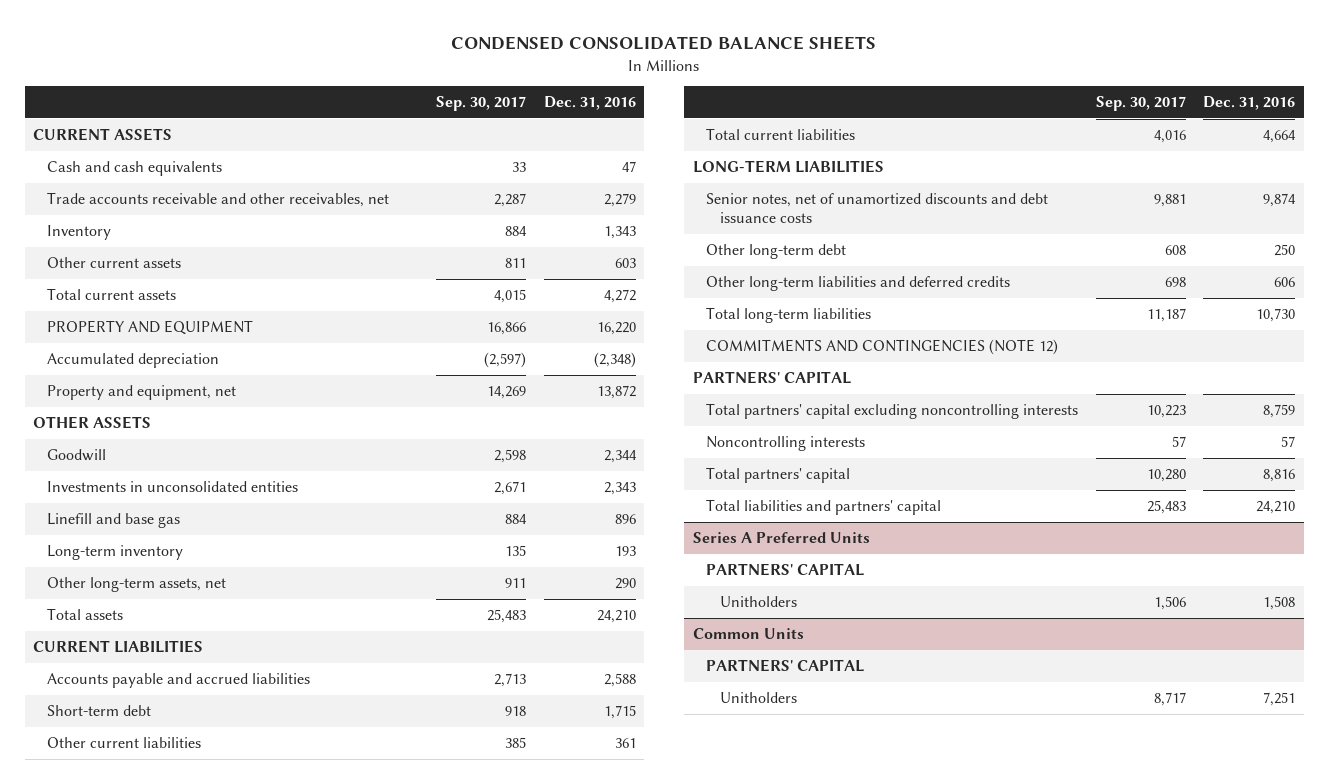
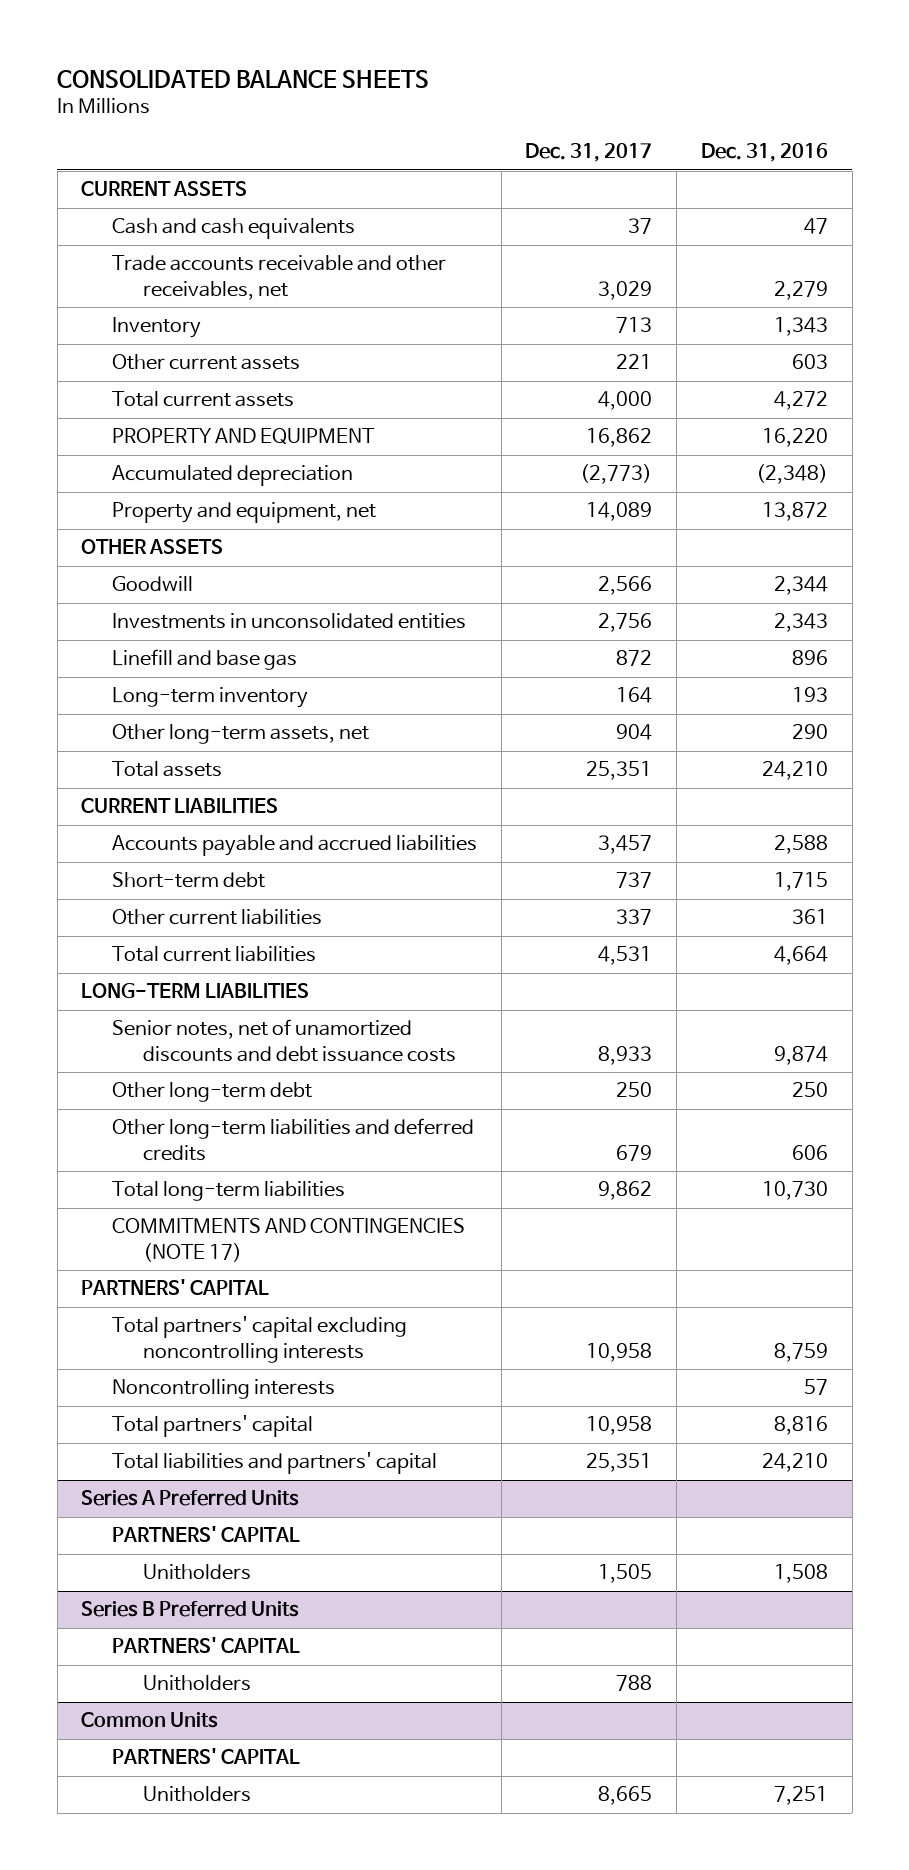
[451,36,877,51] CONDENSED CONSOLIDATED BALANCE SHEETS -> [57,70,430,89] CONSOLIDATED BALANCE SHEETS
[436,96,527,112] Sep. 30, 2017 -> none
none -> [525,143,653,163] Dec. 31, 2017
[706,338,1059,355] COMMITMENTS AND CONTINGENCIES (NOTE 12) -> [111,1218,465,1262] COMMITMENTS AND CONTINGENCIES (NOTE 17)
none -> [81,1601,300,1618] Series B Preferred Units
none -> [111,1637,300,1654] PARTNERS' CAPITAL
none -> [142,1675,251,1692] Unitholders

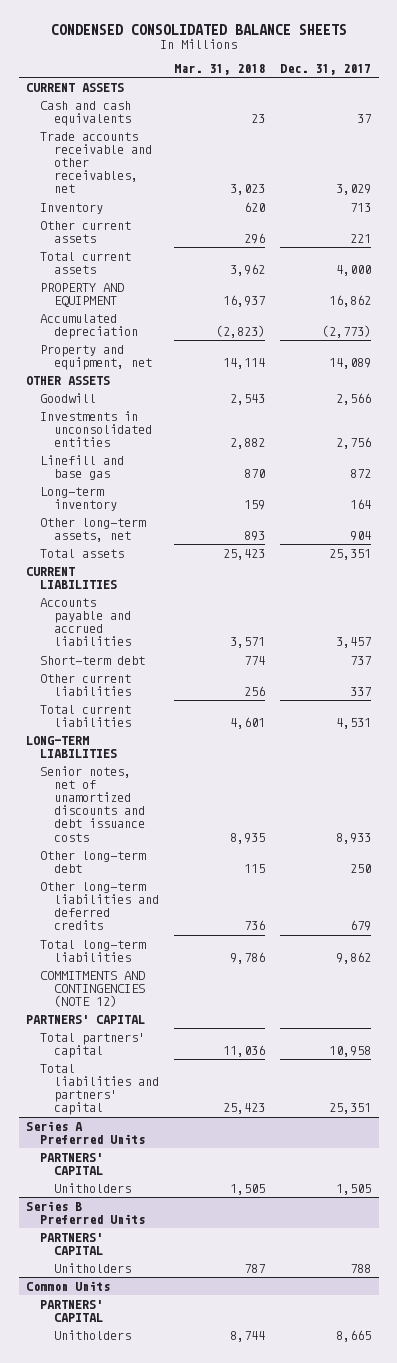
[57,70,430,89] CONSOLIDATED BALANCE SHEETS -> [50,23,347,35] CONDENSED CONSOLIDATED BALANCE SHEETS
[700,143,828,163] Dec. 31, 2016 -> none
none -> [174,63,266,75] Mar. 31, 2018
[111,1218,465,1262] COMMITMENTS AND CONTINGENCIES (NOTE 17) -> [40,970,146,1008] COMMITMENTS AND CONTINGENCIES (NOTE 12)
[111,1316,407,1363] Total partners' capital excluding noncontrolling interests -> none
[111,1379,335,1400] Noncontrolling interests -> none

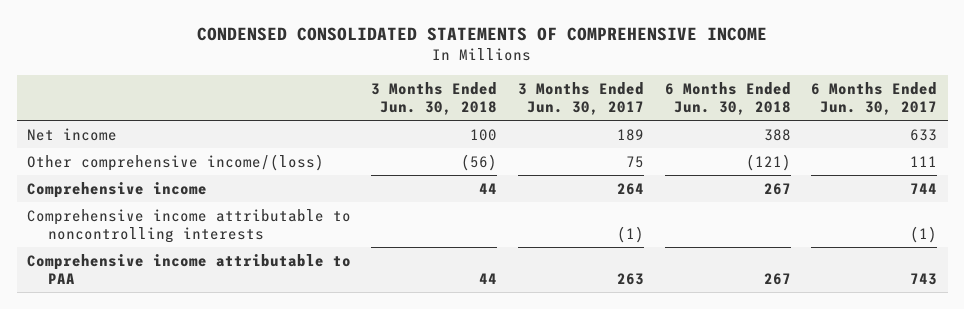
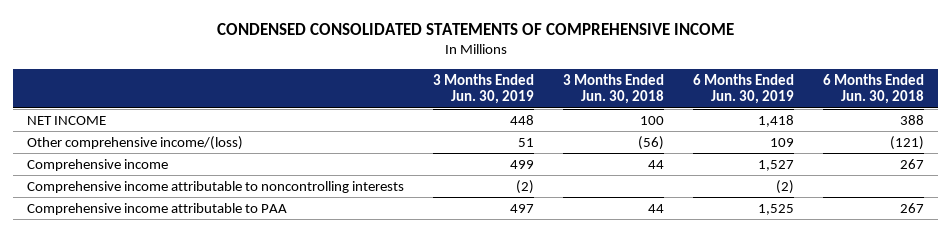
[518,82,645,116] 3 Months Ended Jun. 30, 2017 -> none
[811,82,938,116] 6 Months Ended Jun. 30, 2017 -> none
none -> [433,73,535,105] 3 Months Ended Jun. 30, 2019
none -> [693,73,795,105] 6 Months Ended Jun. 30, 2019
[26,127,117,141] Net income -> [27,115,107,125] NET INCOME

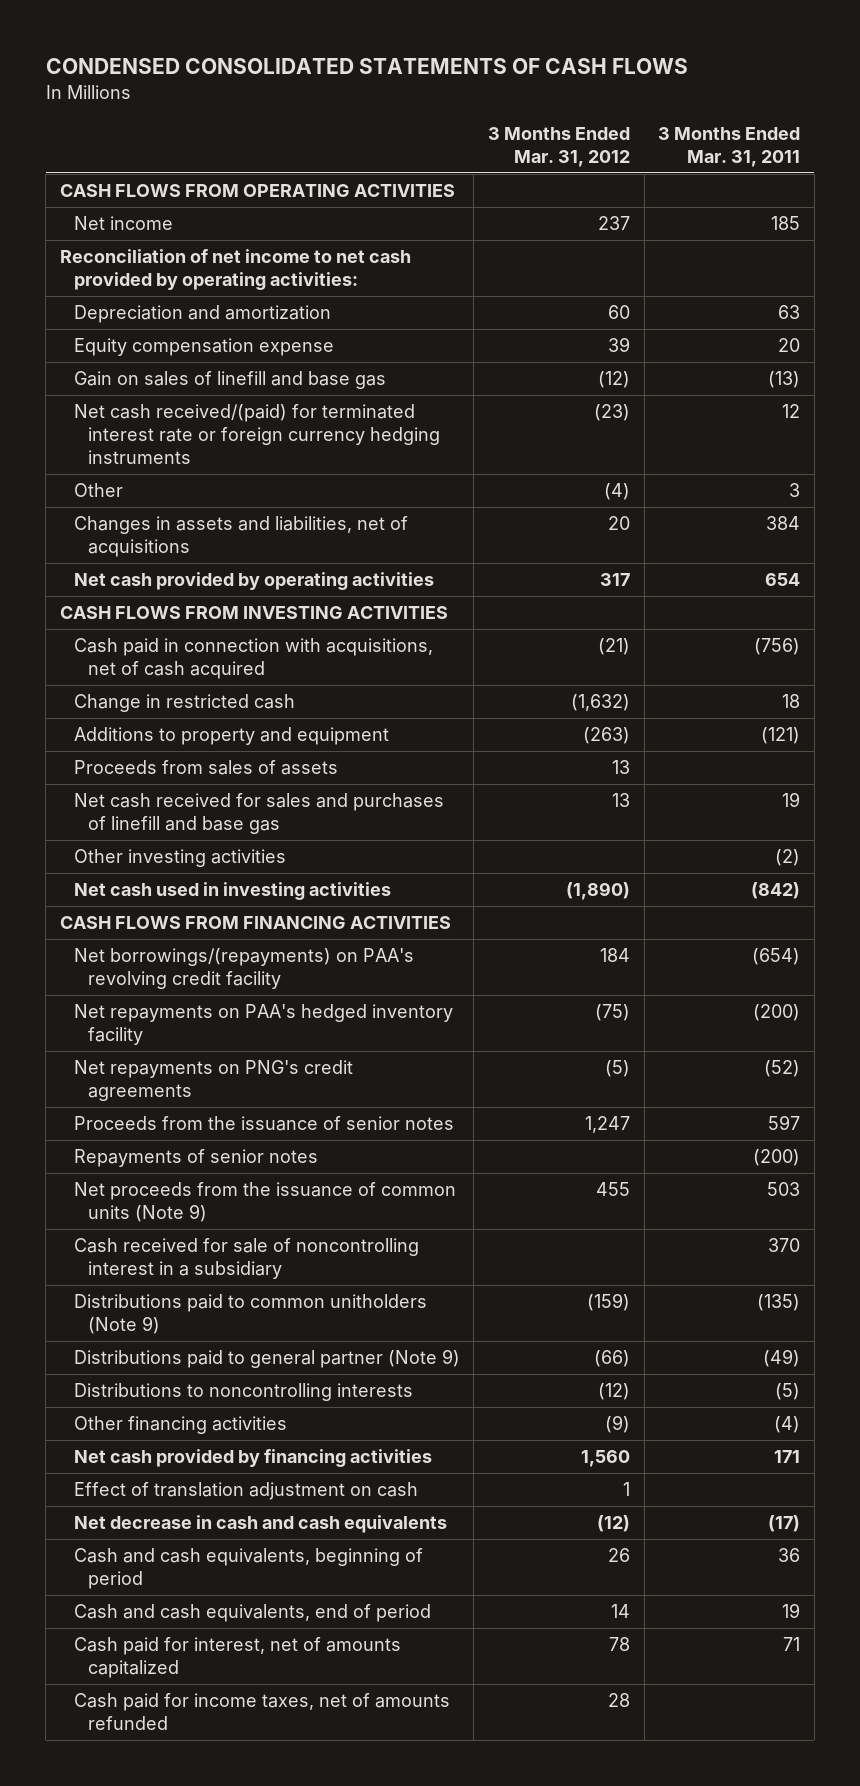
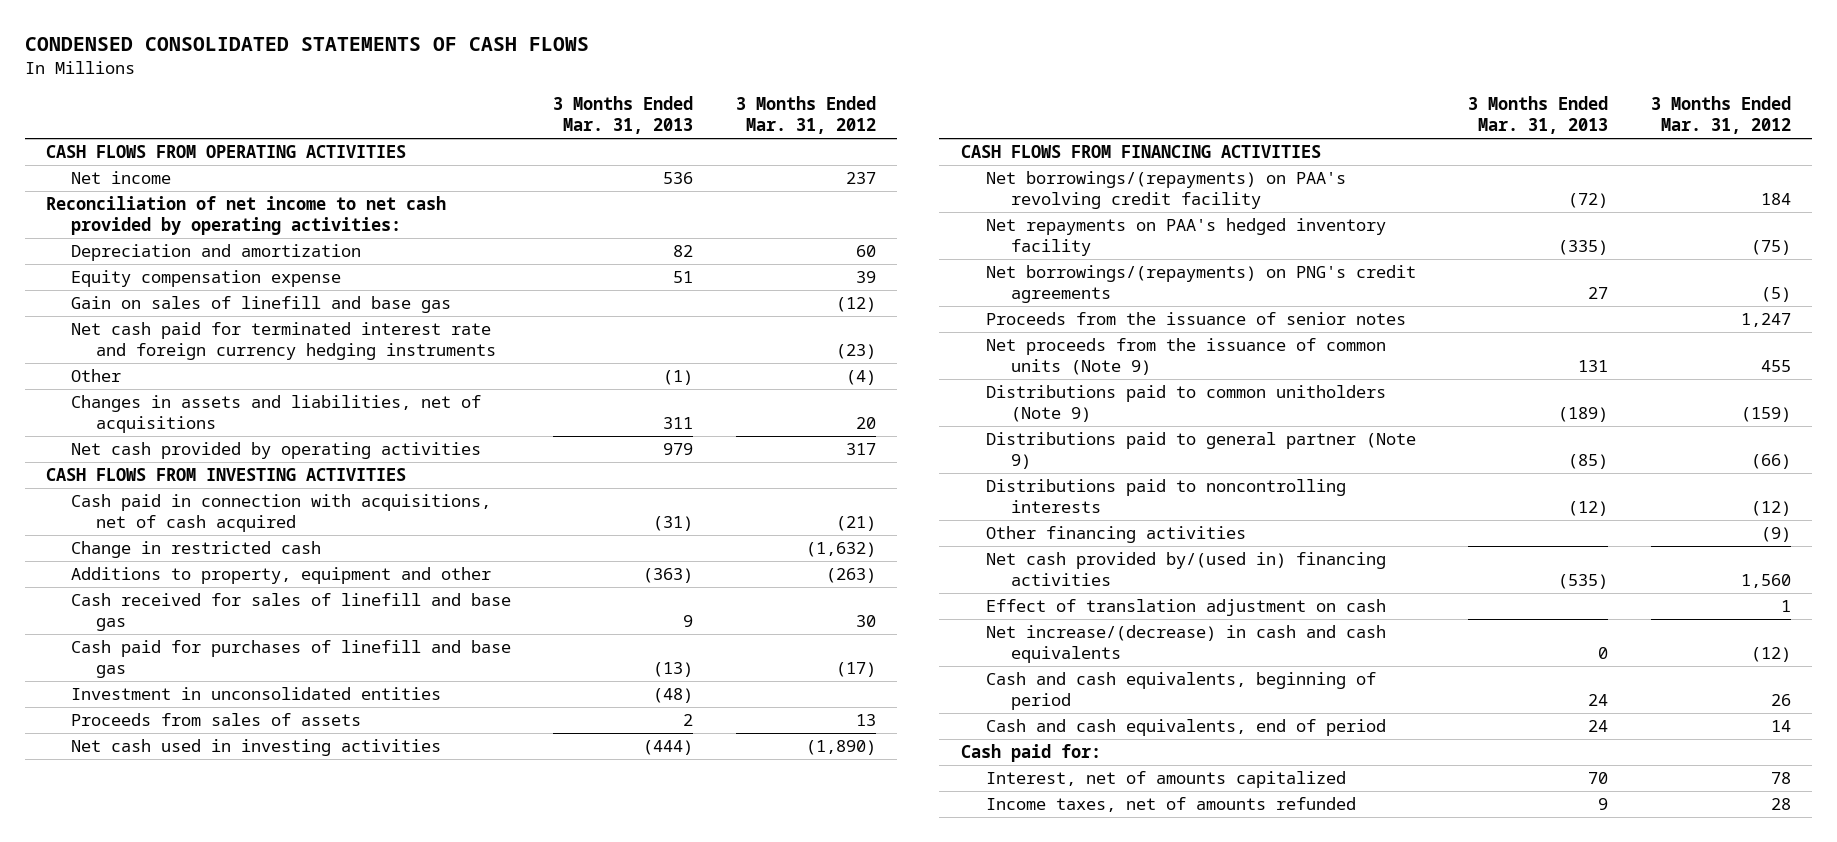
[658,127,801,167] 3 Months Ended Mar. 31, 2011 -> none
none -> [553,96,694,134] 3 Months Ended Mar. 31, 2013
[73,404,440,464] Net cash received/(paid) for terminated interest rate or foreign currency hedging instruments -> [70,322,496,361] Net cash paid for terminated interest rate and foreign currency hedging instruments
[73,727,389,746] Additions to property and equipment -> [70,567,491,585] Additions to property, equipment and other
none -> [70,593,511,632] Cash received for sales of linefill and base gas
none -> [70,640,511,679] Cash paid for purchases of linefill and base gas
none -> [70,687,441,701] Investment in unconsolidated entities
[73,793,444,835] Net cash received for sales and purchases of linefill and base gas -> none
[73,849,286,868] Other investing activities -> none
[73,1060,353,1102] Net repayments on PNG's credit agreements -> [985,265,1416,304] Net borrowings/(repayments) on PNG's credit agreements
[73,1149,318,1168] Repayments of senior notes -> none
[73,1238,419,1280] Cash received for sale of noncontrolling interest in a subsidiary -> none
[73,1383,413,1402] Distributions to noncontrolling interests -> [985,479,1346,514] Distributions paid to noncontrolling interests
[73,1449,432,1468] Net cash provided by financing activities -> [985,552,1386,587] Net cash provided by/(used in) financing activities
[73,1515,447,1534] Net decrease in cash and cash equivalents -> [985,625,1386,664] Net increase/(decrease) in cash and cash equivalents
none -> [960,744,1101,763] Cash paid for:
[73,1637,401,1679] Cash paid for interest, net of amounts capitalized -> [985,771,1346,789] Interest, net of amounts capitalized
[73,1693,450,1731] Cash paid for income taxes, net of amounts refunded -> [985,797,1356,813] Income taxes, net of amounts refunded

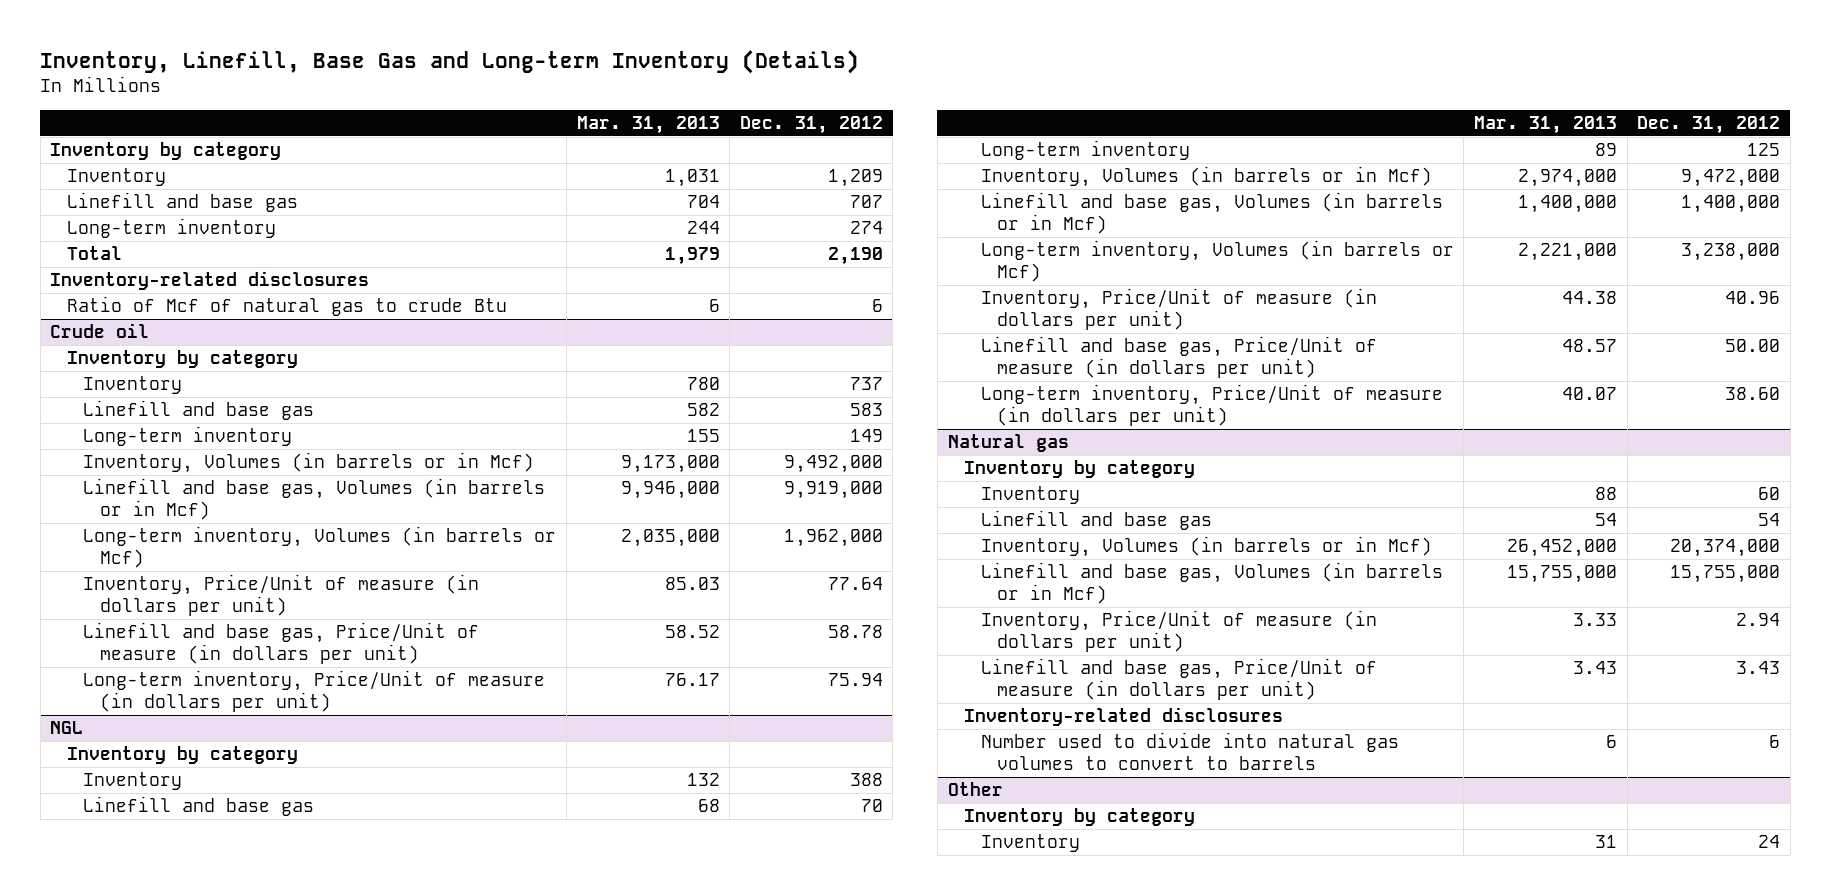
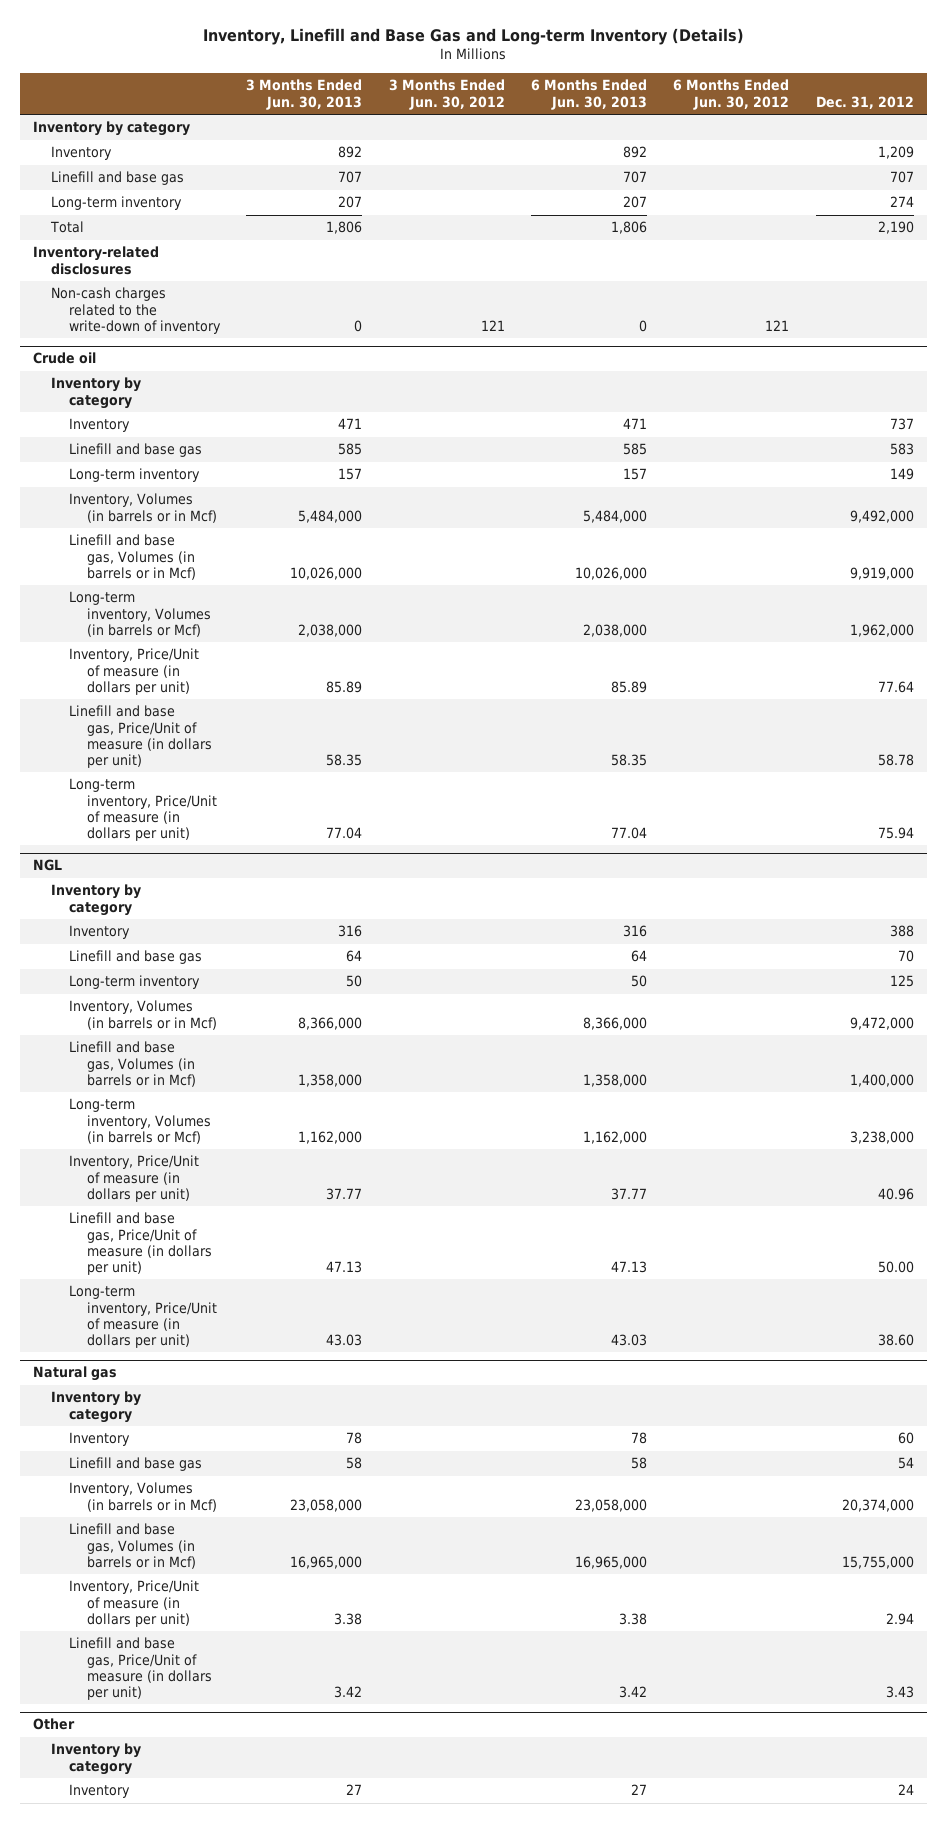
[40,49,860,74] Inventory, Linefill, Base Gas and Long-term Inventory (Details) -> [203,27,745,45] Inventory, Linefill and Base Gas and Long-term Inventory (Details)
[576,115,720,134] Mar. 31, 2013 -> none
none -> [246,79,363,110] 3 Months Ended Jun. 30, 2013
none -> [388,79,505,110] 3 Months Ended Jun. 30, 2012
none -> [531,79,648,110] 6 Months Ended Jun. 30, 2013
none -> [673,79,790,110] 6 Months Ended Jun. 30, 2012
[66,296,507,317] Ratio of Mcf of natural gas to crude Btu -> none
none -> [50,287,221,334] Non-cash charges related to the write-down of inventory
[964,707,1284,727] Inventory-related disclosures -> none
[980,732,1399,770] Number used to divide into natural gas volumes to convert to barrels -> none

